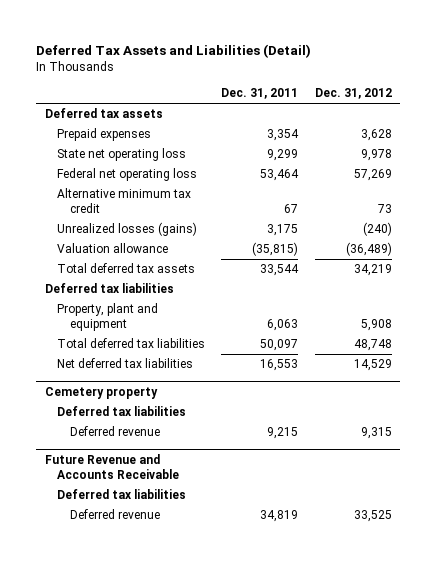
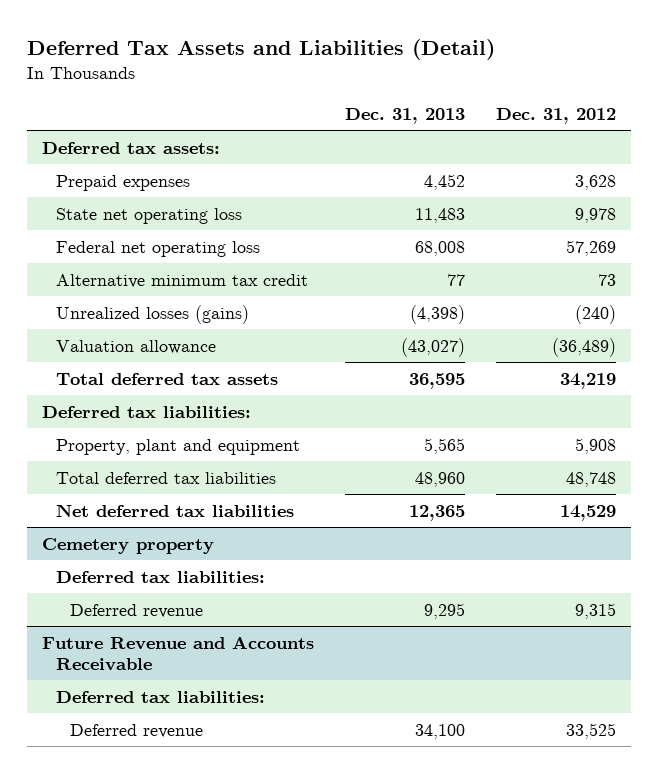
[221,88,299,100] Dec. 31, 2011 -> none
none -> [345,108,466,125] Dec. 31, 2013
[44,108,163,119] Deferred tax assets -> [42,141,221,154] Deferred tax assets:
[44,283,174,294] Deferred tax liabilities -> [42,405,252,418] Deferred tax liabilities:
[57,406,187,417] Deferred tax liabilities -> [56,570,266,583] Deferred tax liabilities:
[57,489,187,500] Deferred tax liabilities -> [56,690,266,703] Deferred tax liabilities:

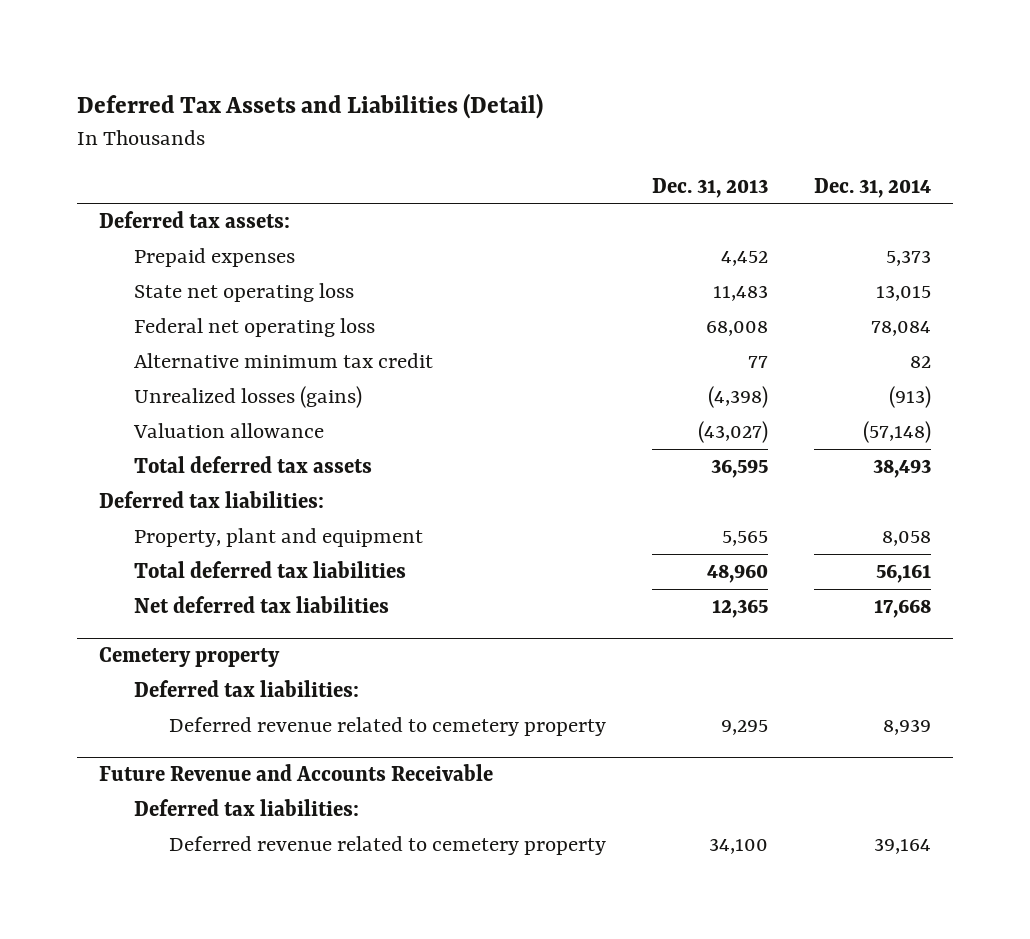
[495,108,616,125] Dec. 31, 2012 -> none
none -> [813,177,931,198] Dec. 31, 2014
[69,603,203,618] Deferred revenue -> [169,717,607,737] Deferred revenue related to cemetery property
[69,723,203,738] Deferred revenue -> [169,836,607,856] Deferred revenue related to cemetery property

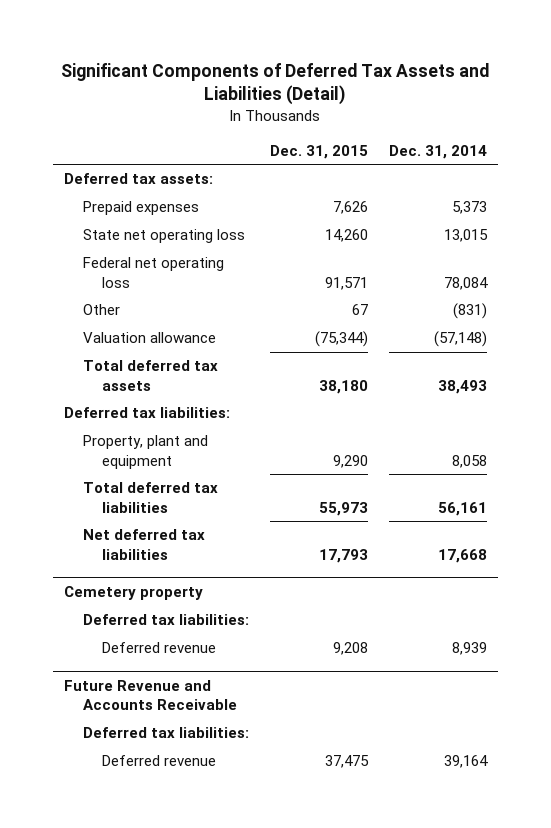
[76,93,543,120] Deferred Tax Assets and Liabilities (Detail) -> [61,62,490,106] Significant Components of Deferred Tax Assets and Liabilities (Detail)
[651,177,768,198] Dec. 31, 2013 -> none
none -> [270,144,369,159] Dec. 31, 2015
[134,353,434,369] Alternative minimum tax credit -> none
[134,386,363,409] Unrealized losses (gains) -> none
none -> [83,304,121,316] Other
[169,717,607,737] Deferred revenue related to cemetery property -> [102,642,217,654] Deferred revenue
[169,836,607,856] Deferred revenue related to cemetery property -> [102,755,217,767] Deferred revenue

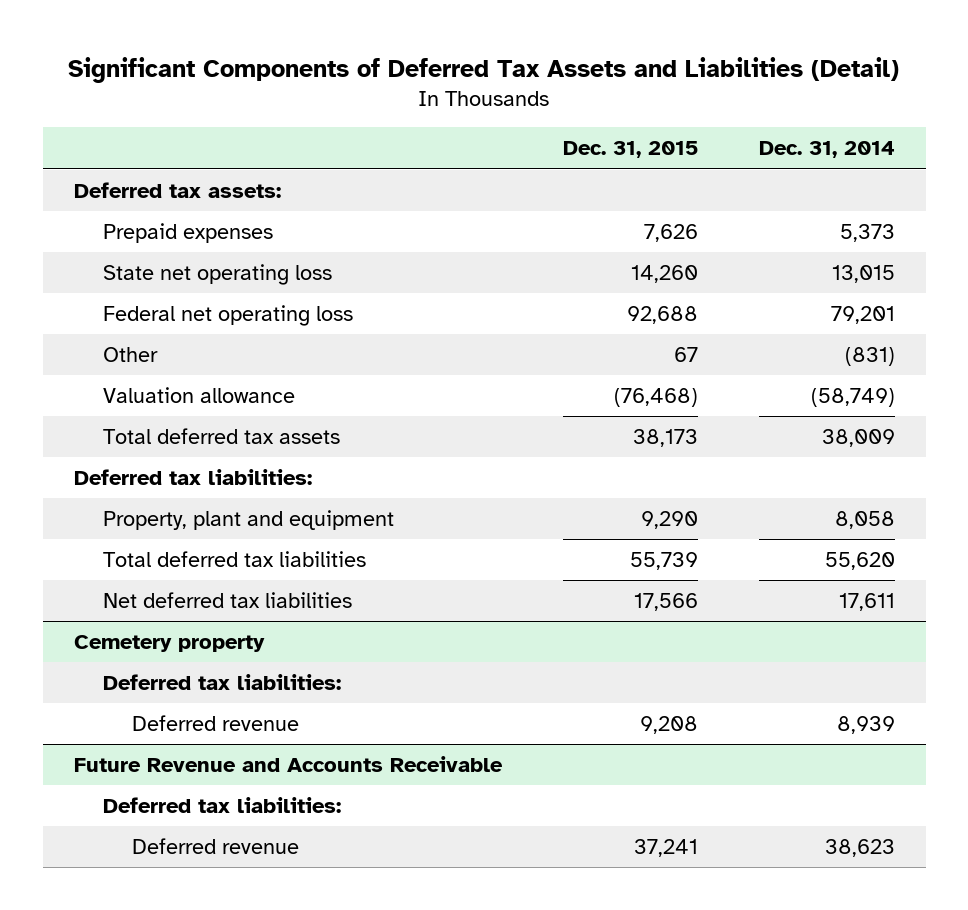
[325,276,369,290] 91,571 -> [626,305,698,324] 92,688
[444,276,489,290] 78,084 -> [830,305,895,324] 79,201
[315,331,369,348] (75,344) -> [613,387,698,407] (76,468)
[434,331,488,348] (57,148) -> [810,387,895,407] (58,749)
[319,379,369,394] 38,180 -> [632,428,698,447] 38,173
[438,379,488,394] 38,493 -> [821,428,895,447] 38,009
[319,501,369,516] 55,973 -> [629,551,698,570] 55,739
[438,501,488,516] 56,161 -> [824,551,895,570] 55,620
[319,548,369,563] 17,793 -> [633,592,698,611] 17,566
[438,548,488,563] 17,668 -> [838,592,895,611] 17,611
[325,755,370,769] 37,475 -> [633,838,698,857] 37,241
[444,755,489,769] 39,164 -> [824,838,895,857] 38,623

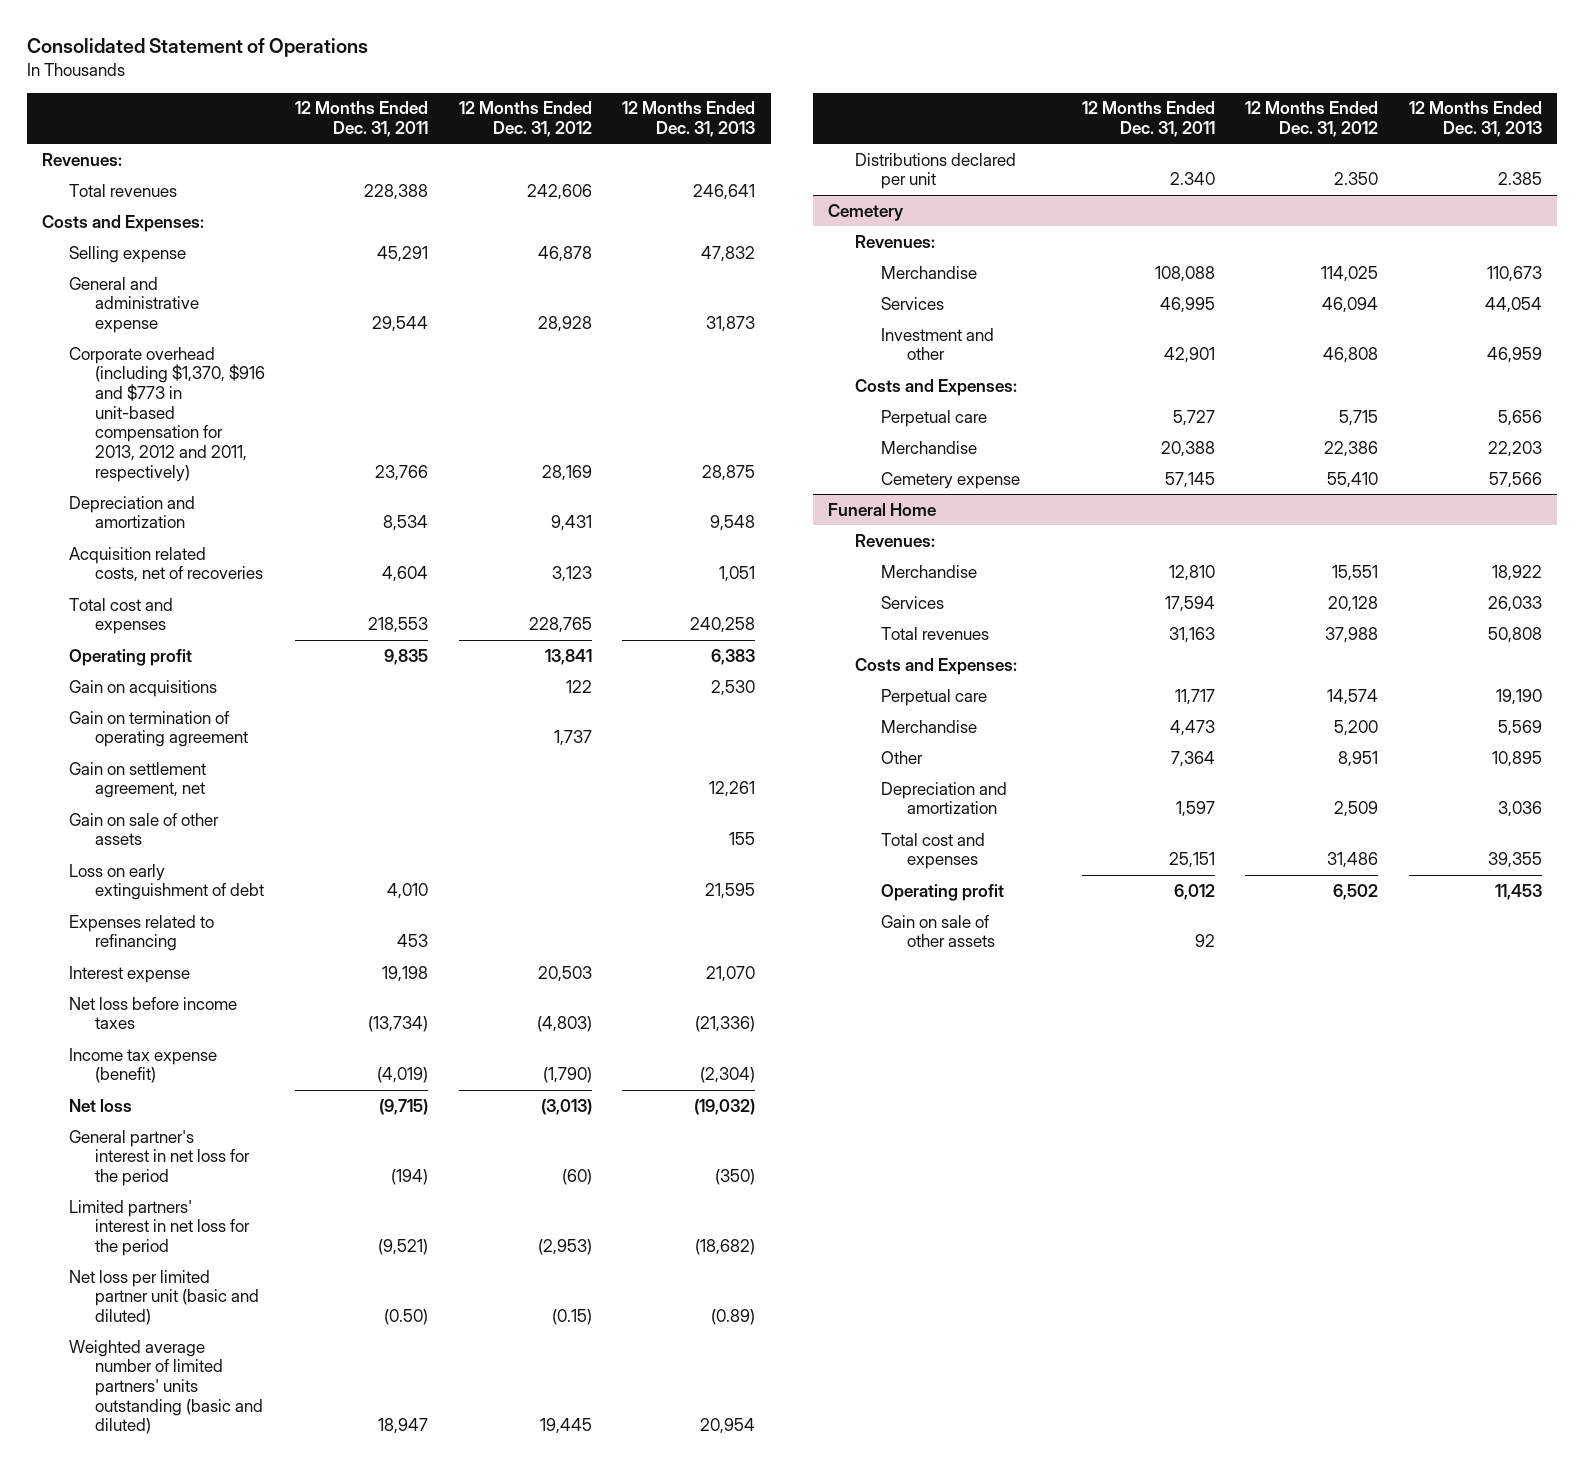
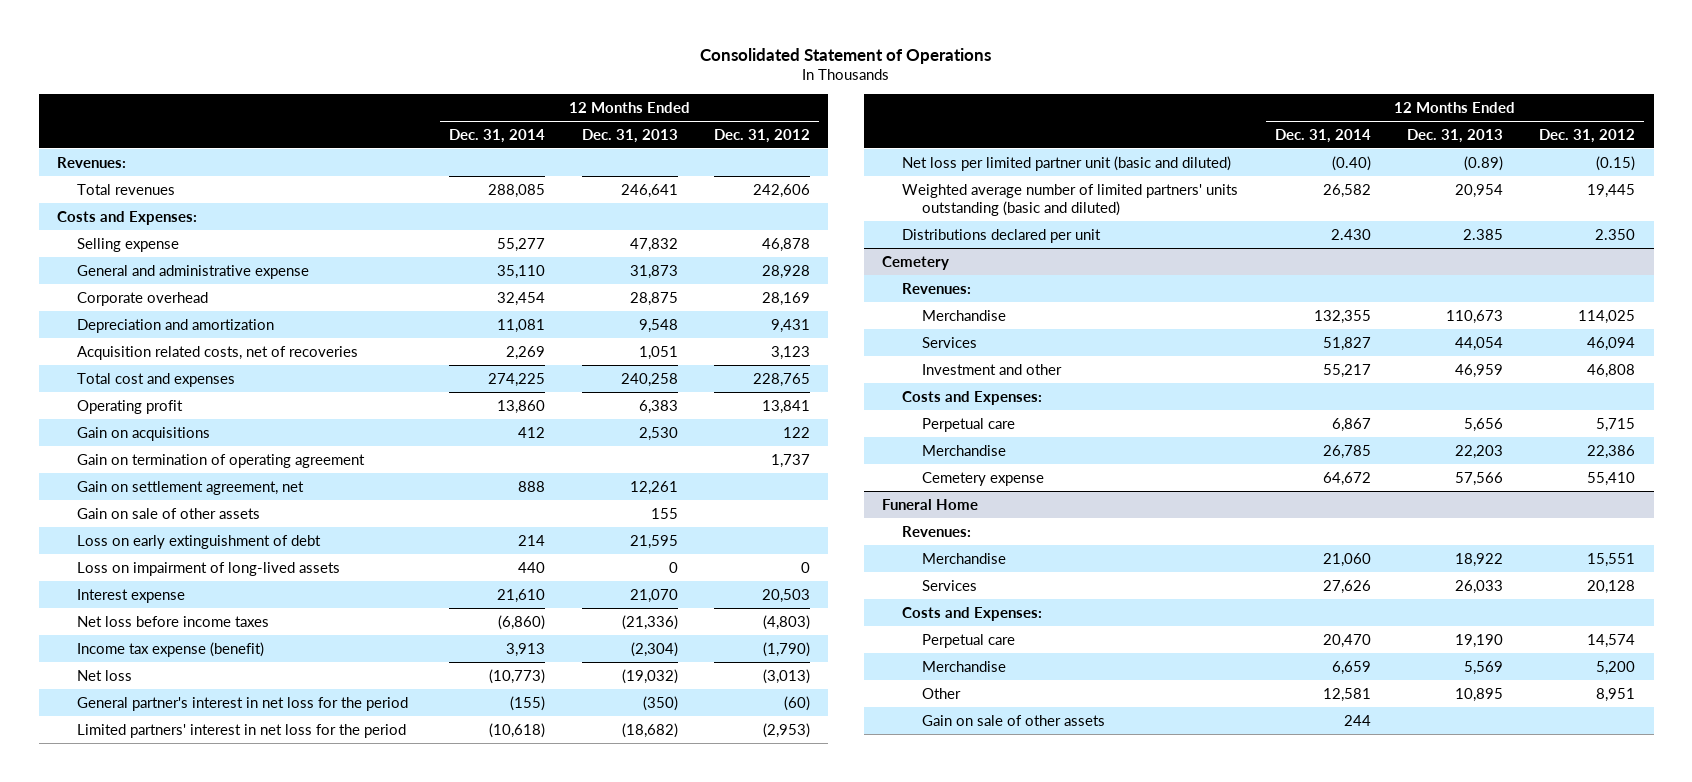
[295,101,429,138] 12 Months Ended Dec. 31, 2011 -> none
none -> [449,128,546,143] Dec. 31, 2014
[68,346,265,482] Corporate overhead (including $1,370, $916 and $773 in unit-based compensation for 2013, 2012 and 2011, respectively) -> [76,291,208,306] Corporate overhead
[68,914,214,952] Expenses related to refinancing -> none
none -> [76,561,340,576] Loss on impairment of long-lived assets
[880,626,989,640] Total revenues -> none
[880,781,1007,815] Depreciation and amortization -> none
[880,832,985,870] Total cost and expenses -> none
[880,883,1004,901] Operating profit -> none

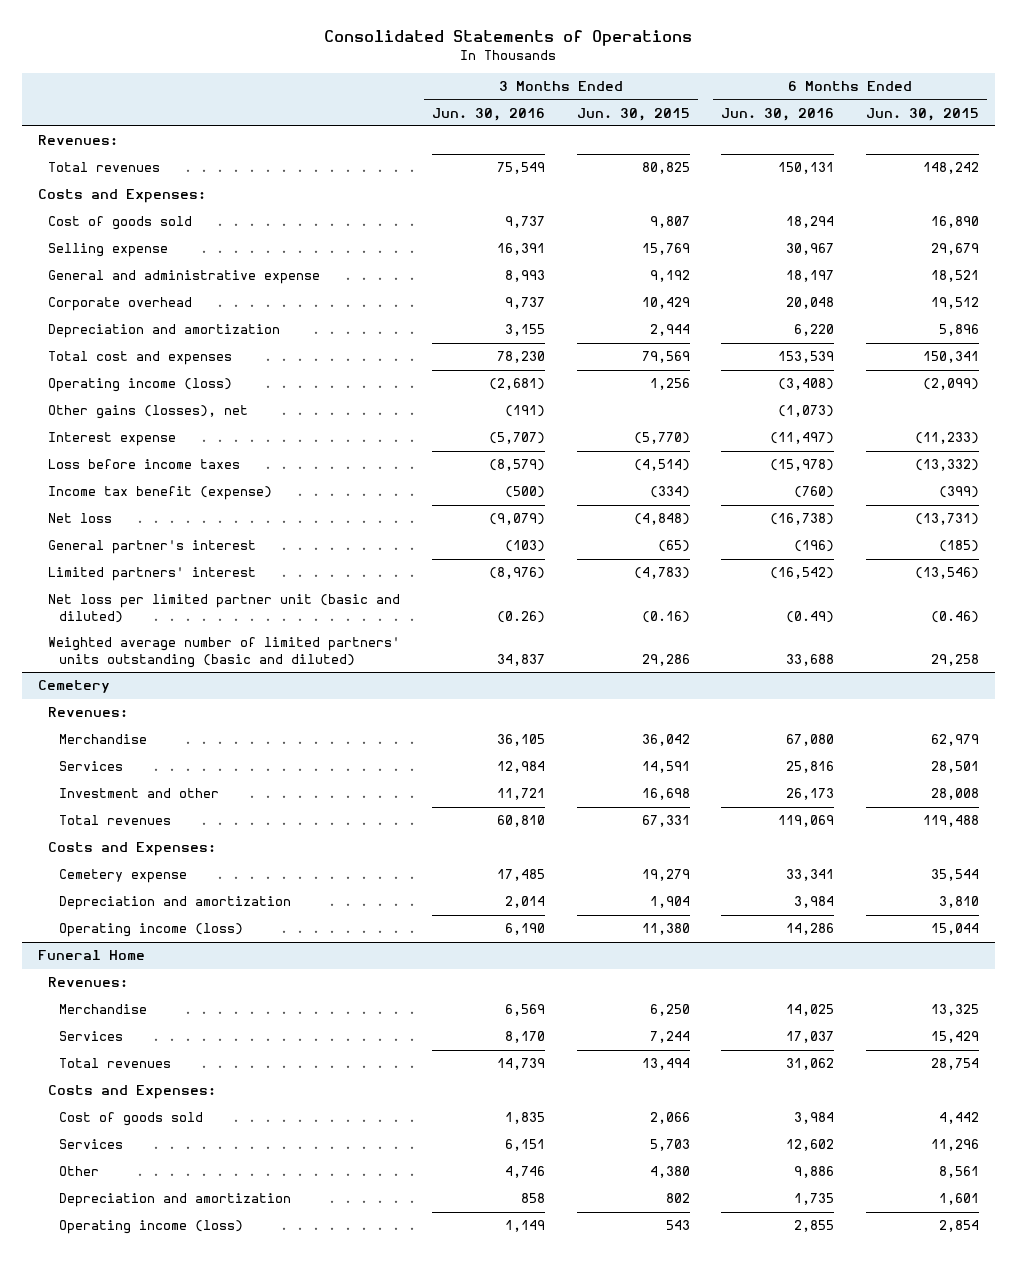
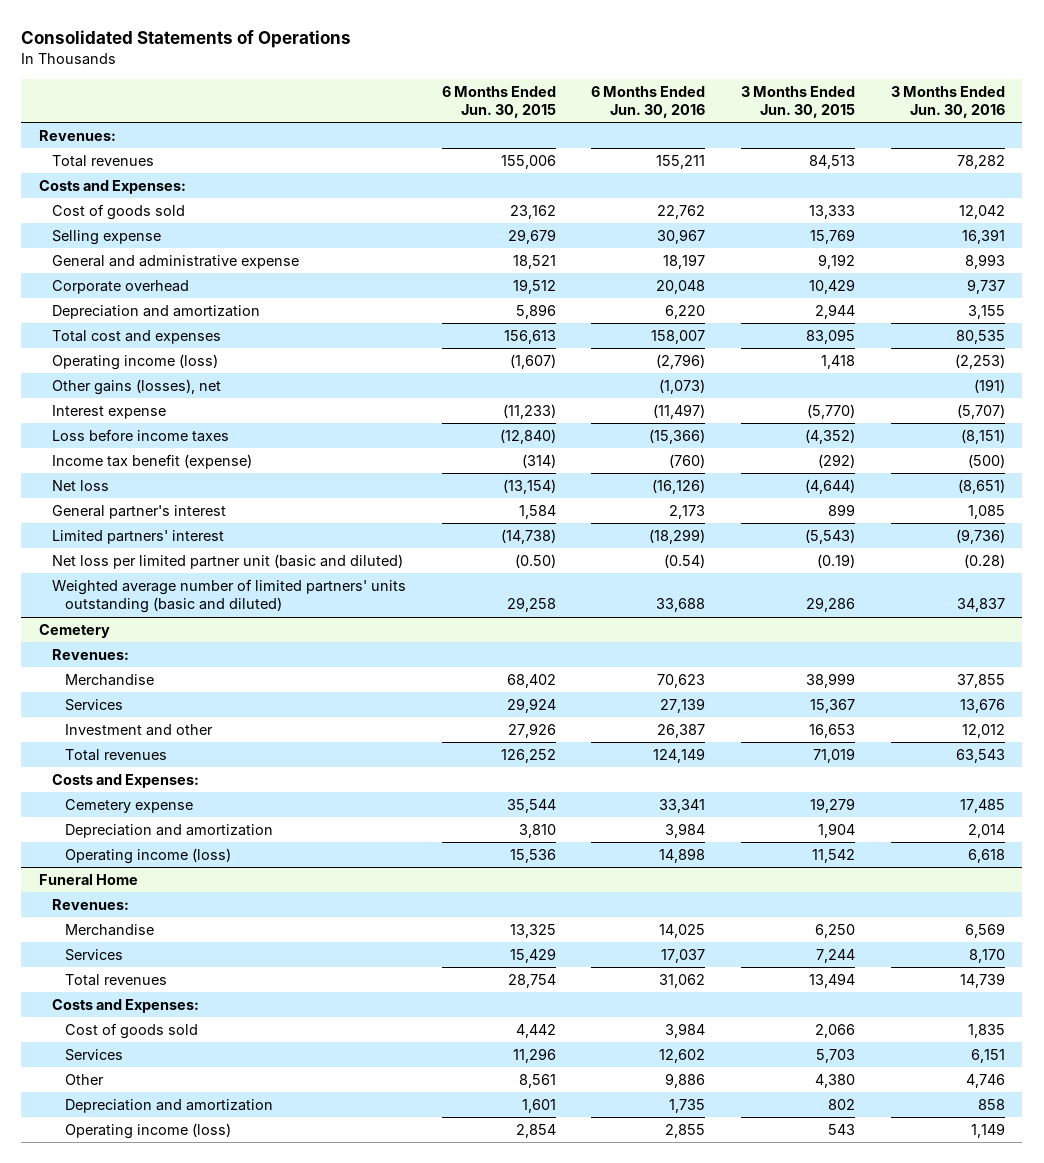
[496,162,545,175] 75,549 -> [956,154,1005,169] 78,282
[641,162,690,175] 80,825 -> [809,154,856,169] 84,513
[778,162,835,175] 150,131 -> [656,154,706,169] 155,211
[923,162,980,175] 148,242 -> [500,154,556,169] 155,006
[504,216,545,229] 9,737 -> [958,204,1005,219] 12,042
[649,216,690,229] 9,807 -> [809,204,856,219] 13,333
[786,216,835,229] 18,294 -> [657,204,706,219] 22,762
[931,216,980,229] 16,890 -> [509,204,556,219] 23,162
[496,351,545,364] 78,230 -> [955,329,1005,344] 80,535
[641,351,690,364] 79,569 -> [806,328,856,344] 83,095
[778,351,835,364] 153,539 -> [651,329,706,344] 158,007
[923,351,980,364] 150,341 -> [503,329,556,344] 156,613
[488,378,545,391] (2,681) -> [954,353,1005,369] (2,253)
[649,378,690,391] 1,256 -> [821,354,856,369] 1,418
[778,378,835,391] (3,408) -> [656,353,706,369] (2,796)
[923,378,980,391] (2,099) -> [509,353,556,369] (1,607)
[488,459,545,472] (8,579) -> [960,428,1005,444] (8,151)
[633,459,690,472] (4,514) -> [805,428,856,444] (4,352)
[770,459,835,472] (15,978) -> [649,428,706,444] (15,366)
[915,459,980,472] (13,332) -> [499,428,556,444] (12,840)
[649,486,690,499] (334) -> [818,453,856,468] (292)
[939,486,980,499] (399) -> [521,453,556,468] (314)
[488,513,545,526] (9,079) -> [957,478,1005,494] (8,651)
[633,513,690,526] (4,848) -> [805,478,856,494] (4,644)
[770,513,835,526] (16,738) -> [652,478,706,494] (16,126)
[915,513,980,526] (13,731) -> [502,478,556,494] (13,154)
[504,540,545,553] (103) -> [967,504,1005,519] 1,085
[657,540,690,553] (65) -> [828,503,856,516] 899
[794,540,835,553] (196) -> [669,504,706,519] 2,173
[939,540,980,553] (185) -> [518,504,556,519] 1,584
[488,567,545,580] (8,976) -> [955,528,1005,544] (9,736)
[633,567,690,580] (4,783) -> [805,528,856,544] (5,543)
[770,567,835,580] (16,542) -> [649,528,706,544] (18,299)
[915,567,980,580] (13,546) -> [500,528,556,544] (14,738)
[496,610,545,623] (0.26) -> [963,553,1005,568] (0.28)
[641,610,690,623] (0.16) -> [817,553,856,568] (0.19)
[786,610,835,623] (0.49) -> [664,553,706,568] (0.54)
[931,610,980,623] (0.46) -> [514,553,556,568] (0.50)
[496,734,545,747] 36,105 -> [956,673,1005,688] 37,855
[641,734,690,747] 36,042 -> [806,672,856,688] 38,999
[786,734,835,747] 67,080 -> [657,673,706,688] 70,623
[931,734,980,747] 62,979 -> [506,673,556,688] 68,402
[496,761,545,774] 12,984 -> [959,698,1005,713] 13,676
[641,761,690,774] 14,591 -> [810,698,856,713] 15,367
[786,761,835,774] 25,816 -> [660,697,706,713] 27,139
[931,761,980,774] 28,501 -> [506,697,556,713] 29,924
[496,788,545,801] 11,721 -> [961,723,1005,738] 12,012
[641,788,690,801] 16,698 -> [809,723,856,738] 16,653
[786,788,835,801] 26,173 -> [657,723,706,738] 26,387
[931,788,980,801] 28,008 -> [507,722,556,738] 27,926
[496,815,545,828] 60,810 -> [955,748,1005,763] 63,543
[641,815,690,828] 67,331 -> [813,747,856,763] 71,019
[778,815,835,828] 119,069 -> [653,747,706,763] 124,149
[923,815,980,828] 119,488 -> [500,748,556,763] 126,252
[504,923,545,936] 6,190 -> [967,848,1005,863] 6,618
[641,923,690,936] 11,380 -> [812,848,856,863] 11,542
[786,923,835,936] 14,286 -> [659,847,706,863] 14,898
[931,923,980,936] 15,044 -> [509,848,556,863] 15,536

